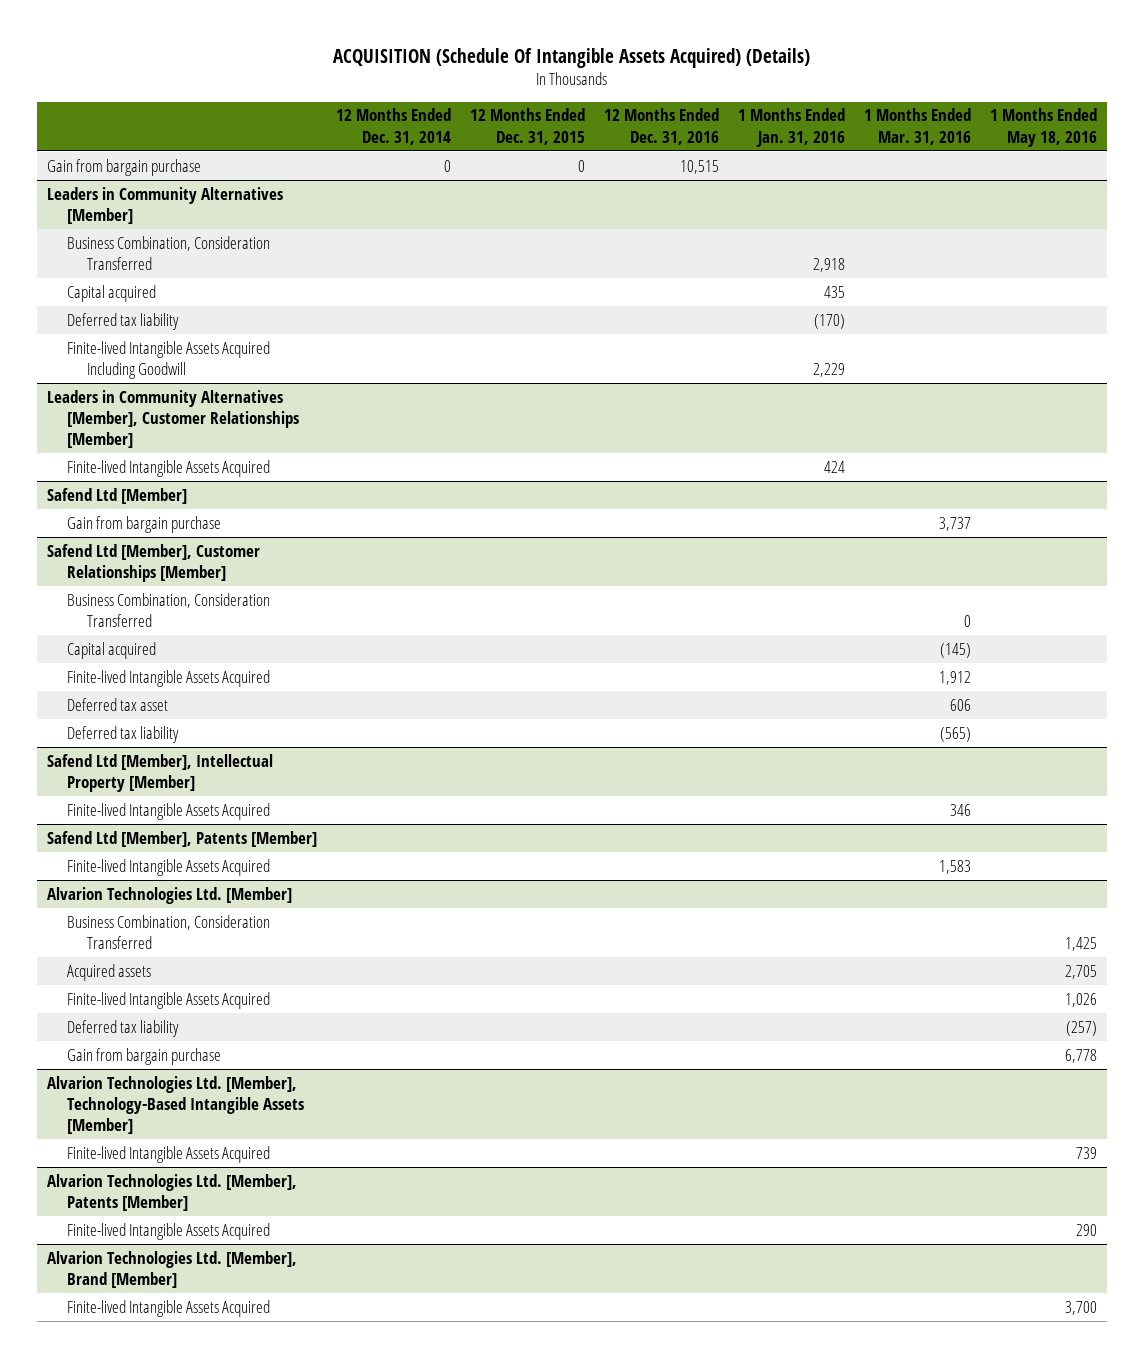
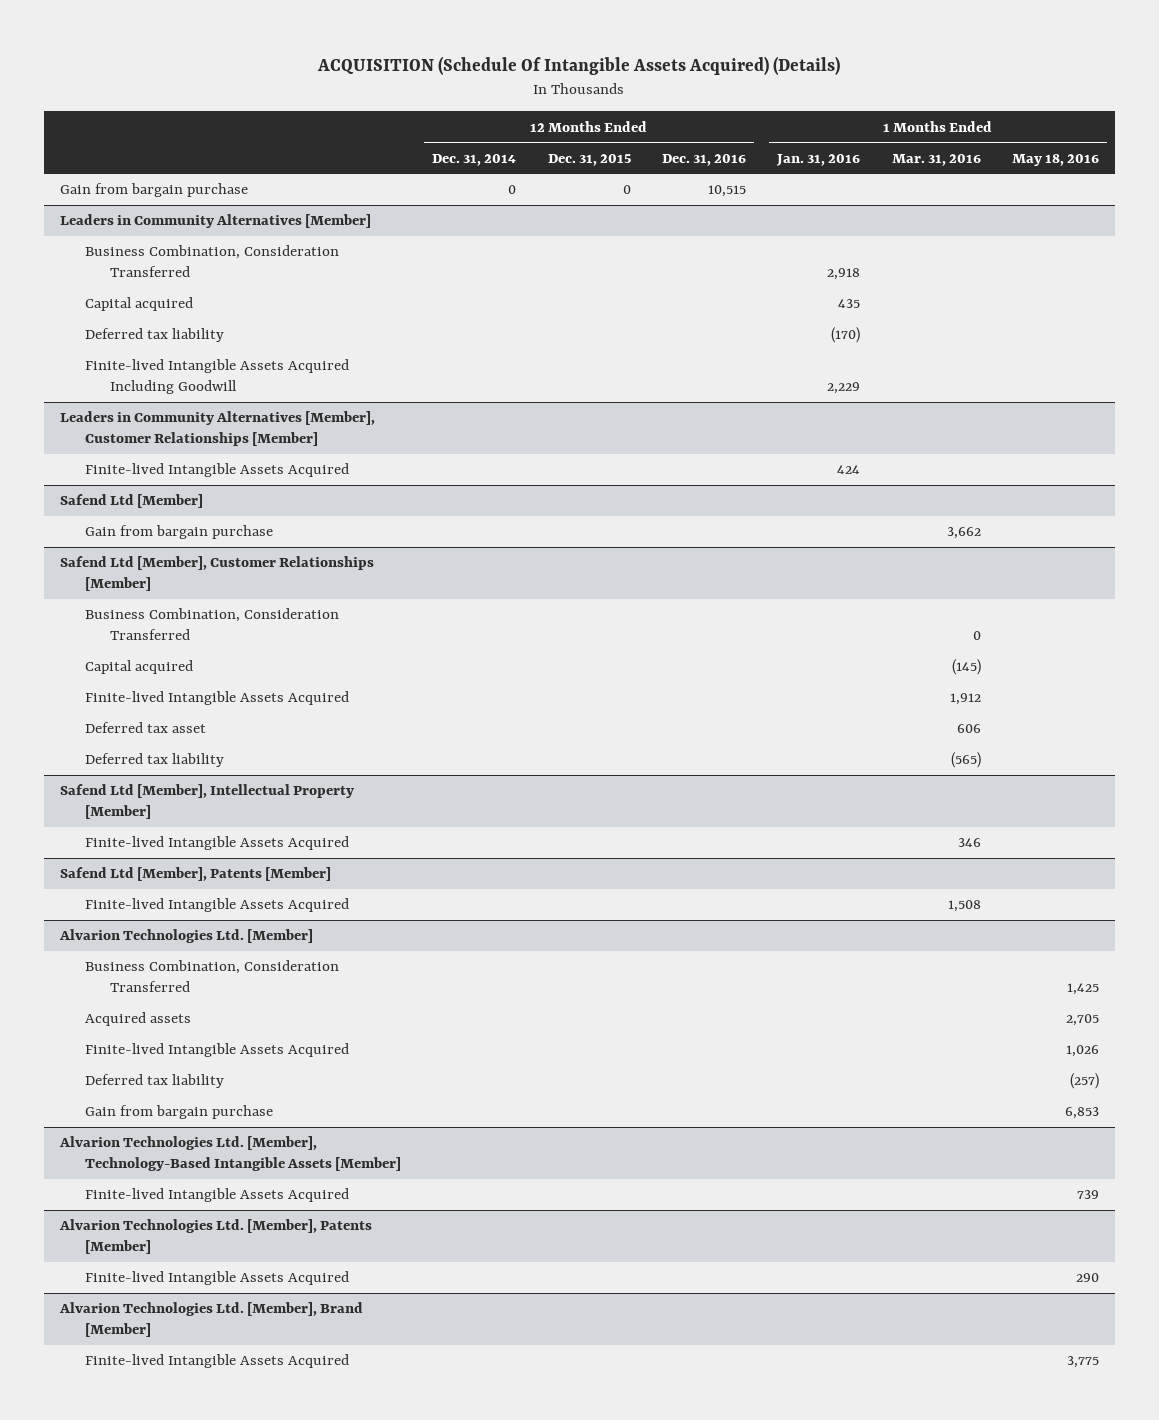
[939,516,972,531] 3,737 -> [946,527,981,540] 3,662
[939,859,972,874] 1,583 -> [947,900,981,913] 1,508
[1065,1048,1098,1063] 6,778 -> [1064,1107,1099,1120] 6,853
[1065,1300,1098,1315] 3,700 -> [1066,1356,1099,1369] 3,775

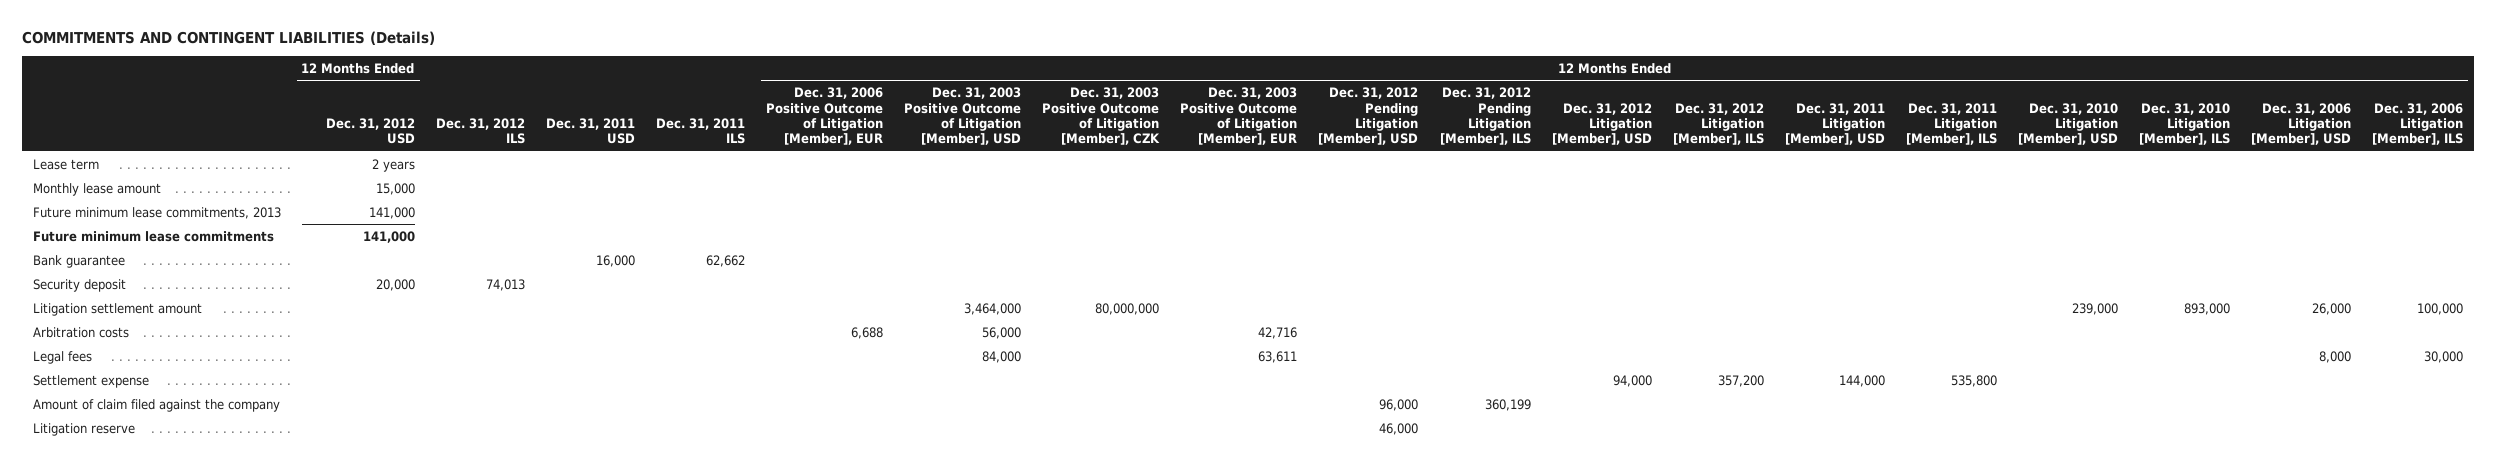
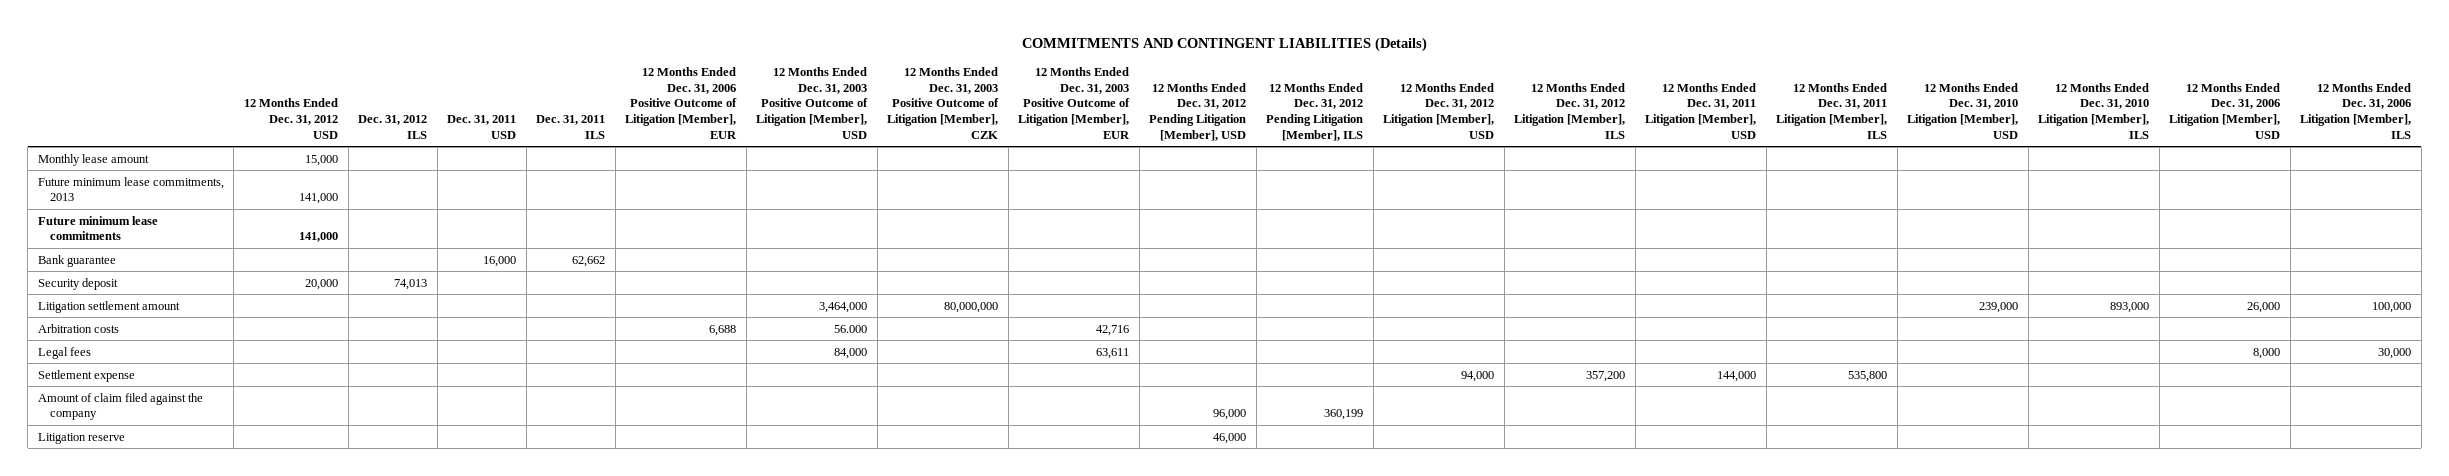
[32,158,99,170] Lease term -> none
[982,326,1022,339] 56,000 -> [834,324,868,333] 56.000

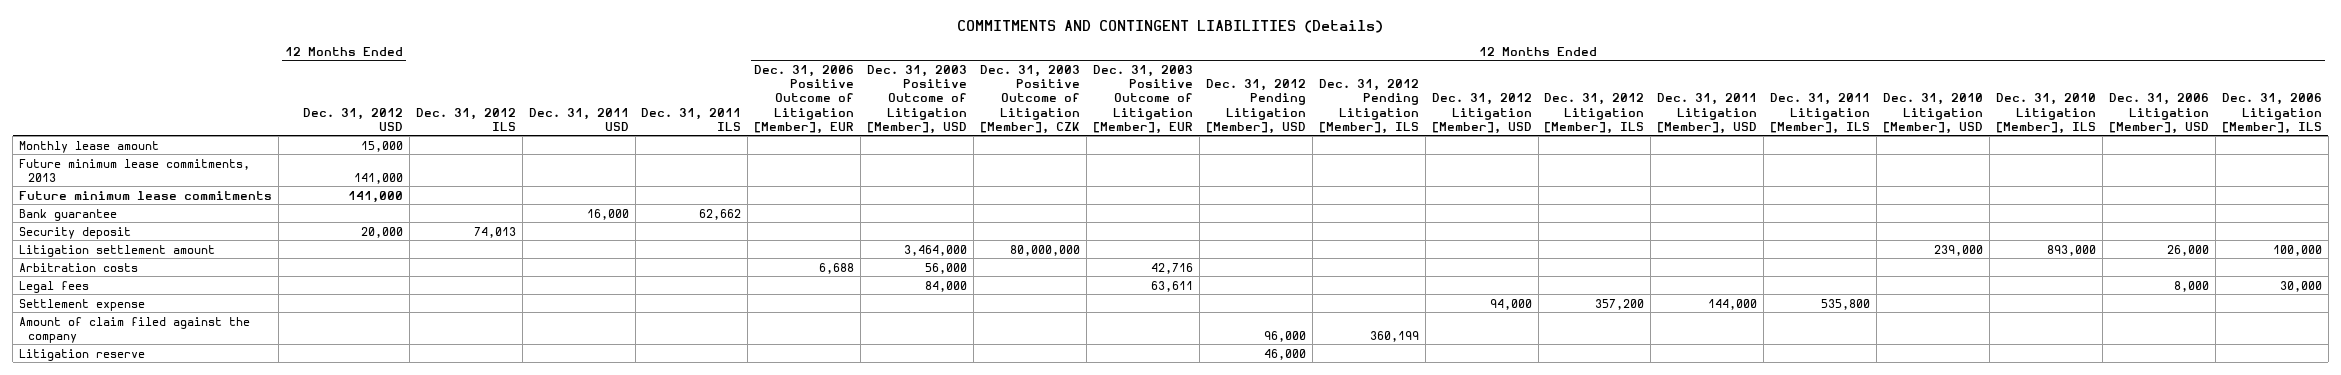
[834,324,868,333] 56.000 -> [925,262,968,274] 56,000

